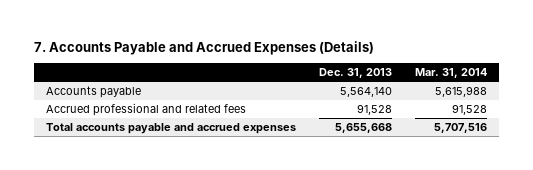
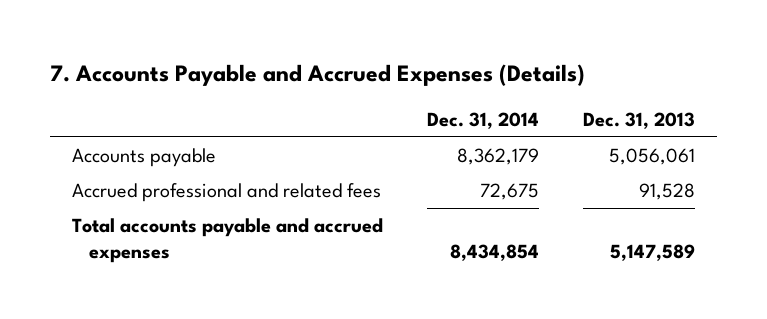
[415,68,488,79] Mar. 31, 2014 -> none
none -> [426,111,539,129] Dec. 31, 2014
[340,87,393,98] 5,564,140 -> [608,148,695,166] 5,056,061
[335,123,393,134] 5,655,668 -> [609,243,695,261] 5,147,589

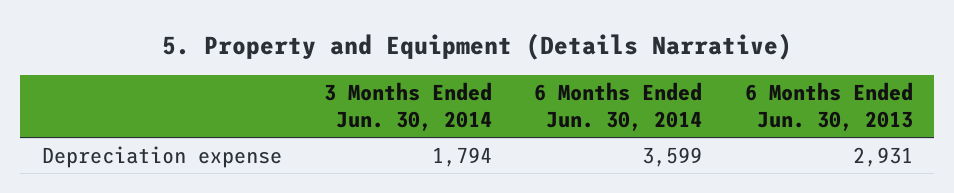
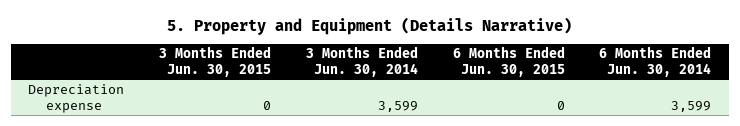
[744,82,913,132] 6 Months Ended Jun. 30, 2013 -> none
none -> [159,46,272,78] 3 Months Ended Jun. 30, 2015
none -> [452,46,565,78] 6 Months Ended Jun. 30, 2015
[431,147,492,168] 1,794 -> [377,101,418,113] 3,599

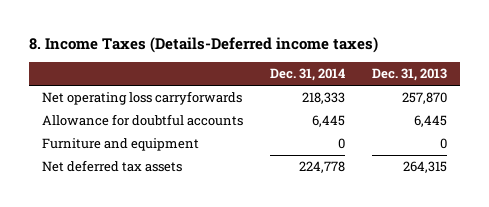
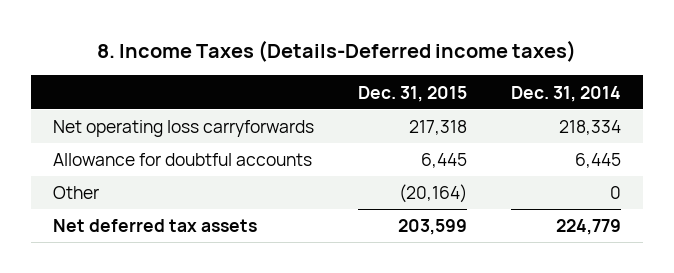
[371,68,447,82] Dec. 31, 2013 -> none
none -> [358,85,468,102] Dec. 31, 2015
[301,92,345,105] 218,333 -> [559,120,622,136] 218,334
[42,138,200,152] Furniture and equipment -> none
none -> [52,186,99,200] Other
[298,161,345,174] 224,778 -> [556,219,622,236] 224,779

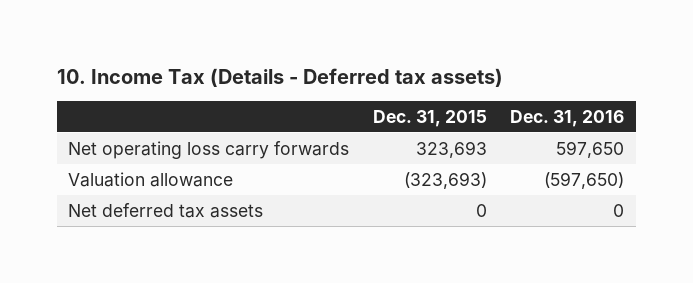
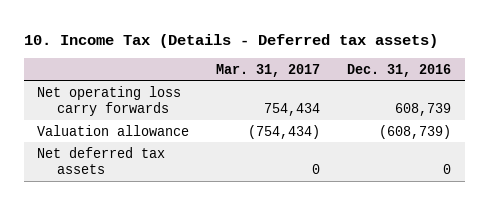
[372,109,487,127] Dec. 31, 2015 -> none
none -> [216,63,321,77] Mar. 31, 2017
[556,140,625,158] 597,650 -> [395,103,452,117] 608,739
[544,171,625,189] (597,650) -> [379,124,452,139] (608,739)

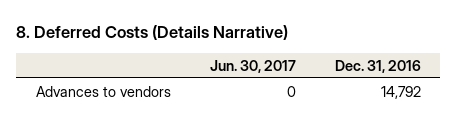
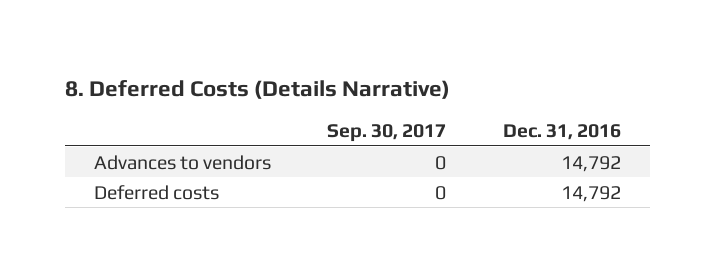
[209,59,296,73] Jun. 30, 2017 -> none
none -> [327,123,447,142] Sep. 30, 2017
none -> [93,184,219,200] Deferred costs

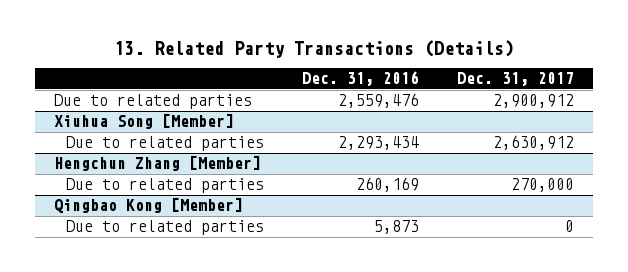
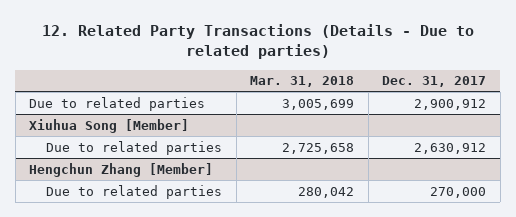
[113,40,514,59] 13. Related Party Transactions (Details) -> [41,23,474,60] 12. Related Party Transactions (Details - Due to related parties)
[302,71,420,87] Dec. 31, 2016 -> none
none -> [250,76,355,88] Mar. 31, 2018
[53,197,243,214] Qingbao Kong [Member] -> none
[66,220,265,236] Due to related parties -> none

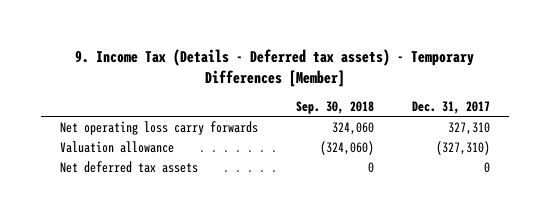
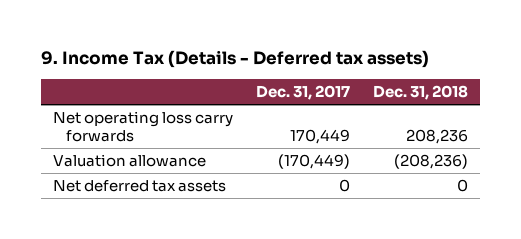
[75,48,475,87] 9. Income Tax (Details - Deferred tax assets) - Temporary Differences [Member] -> [41,50,430,69] 9. Income Tax (Details - Deferred tax assets)
[296,100,375,114] Sep. 30, 2018 -> none
none -> [372,85,468,101] Dec. 31, 2018
[448,121,491,135] 327,310 -> [289,129,350,145] 170,449
[436,140,491,155] (327,310) -> [277,153,350,169] (170,449)

